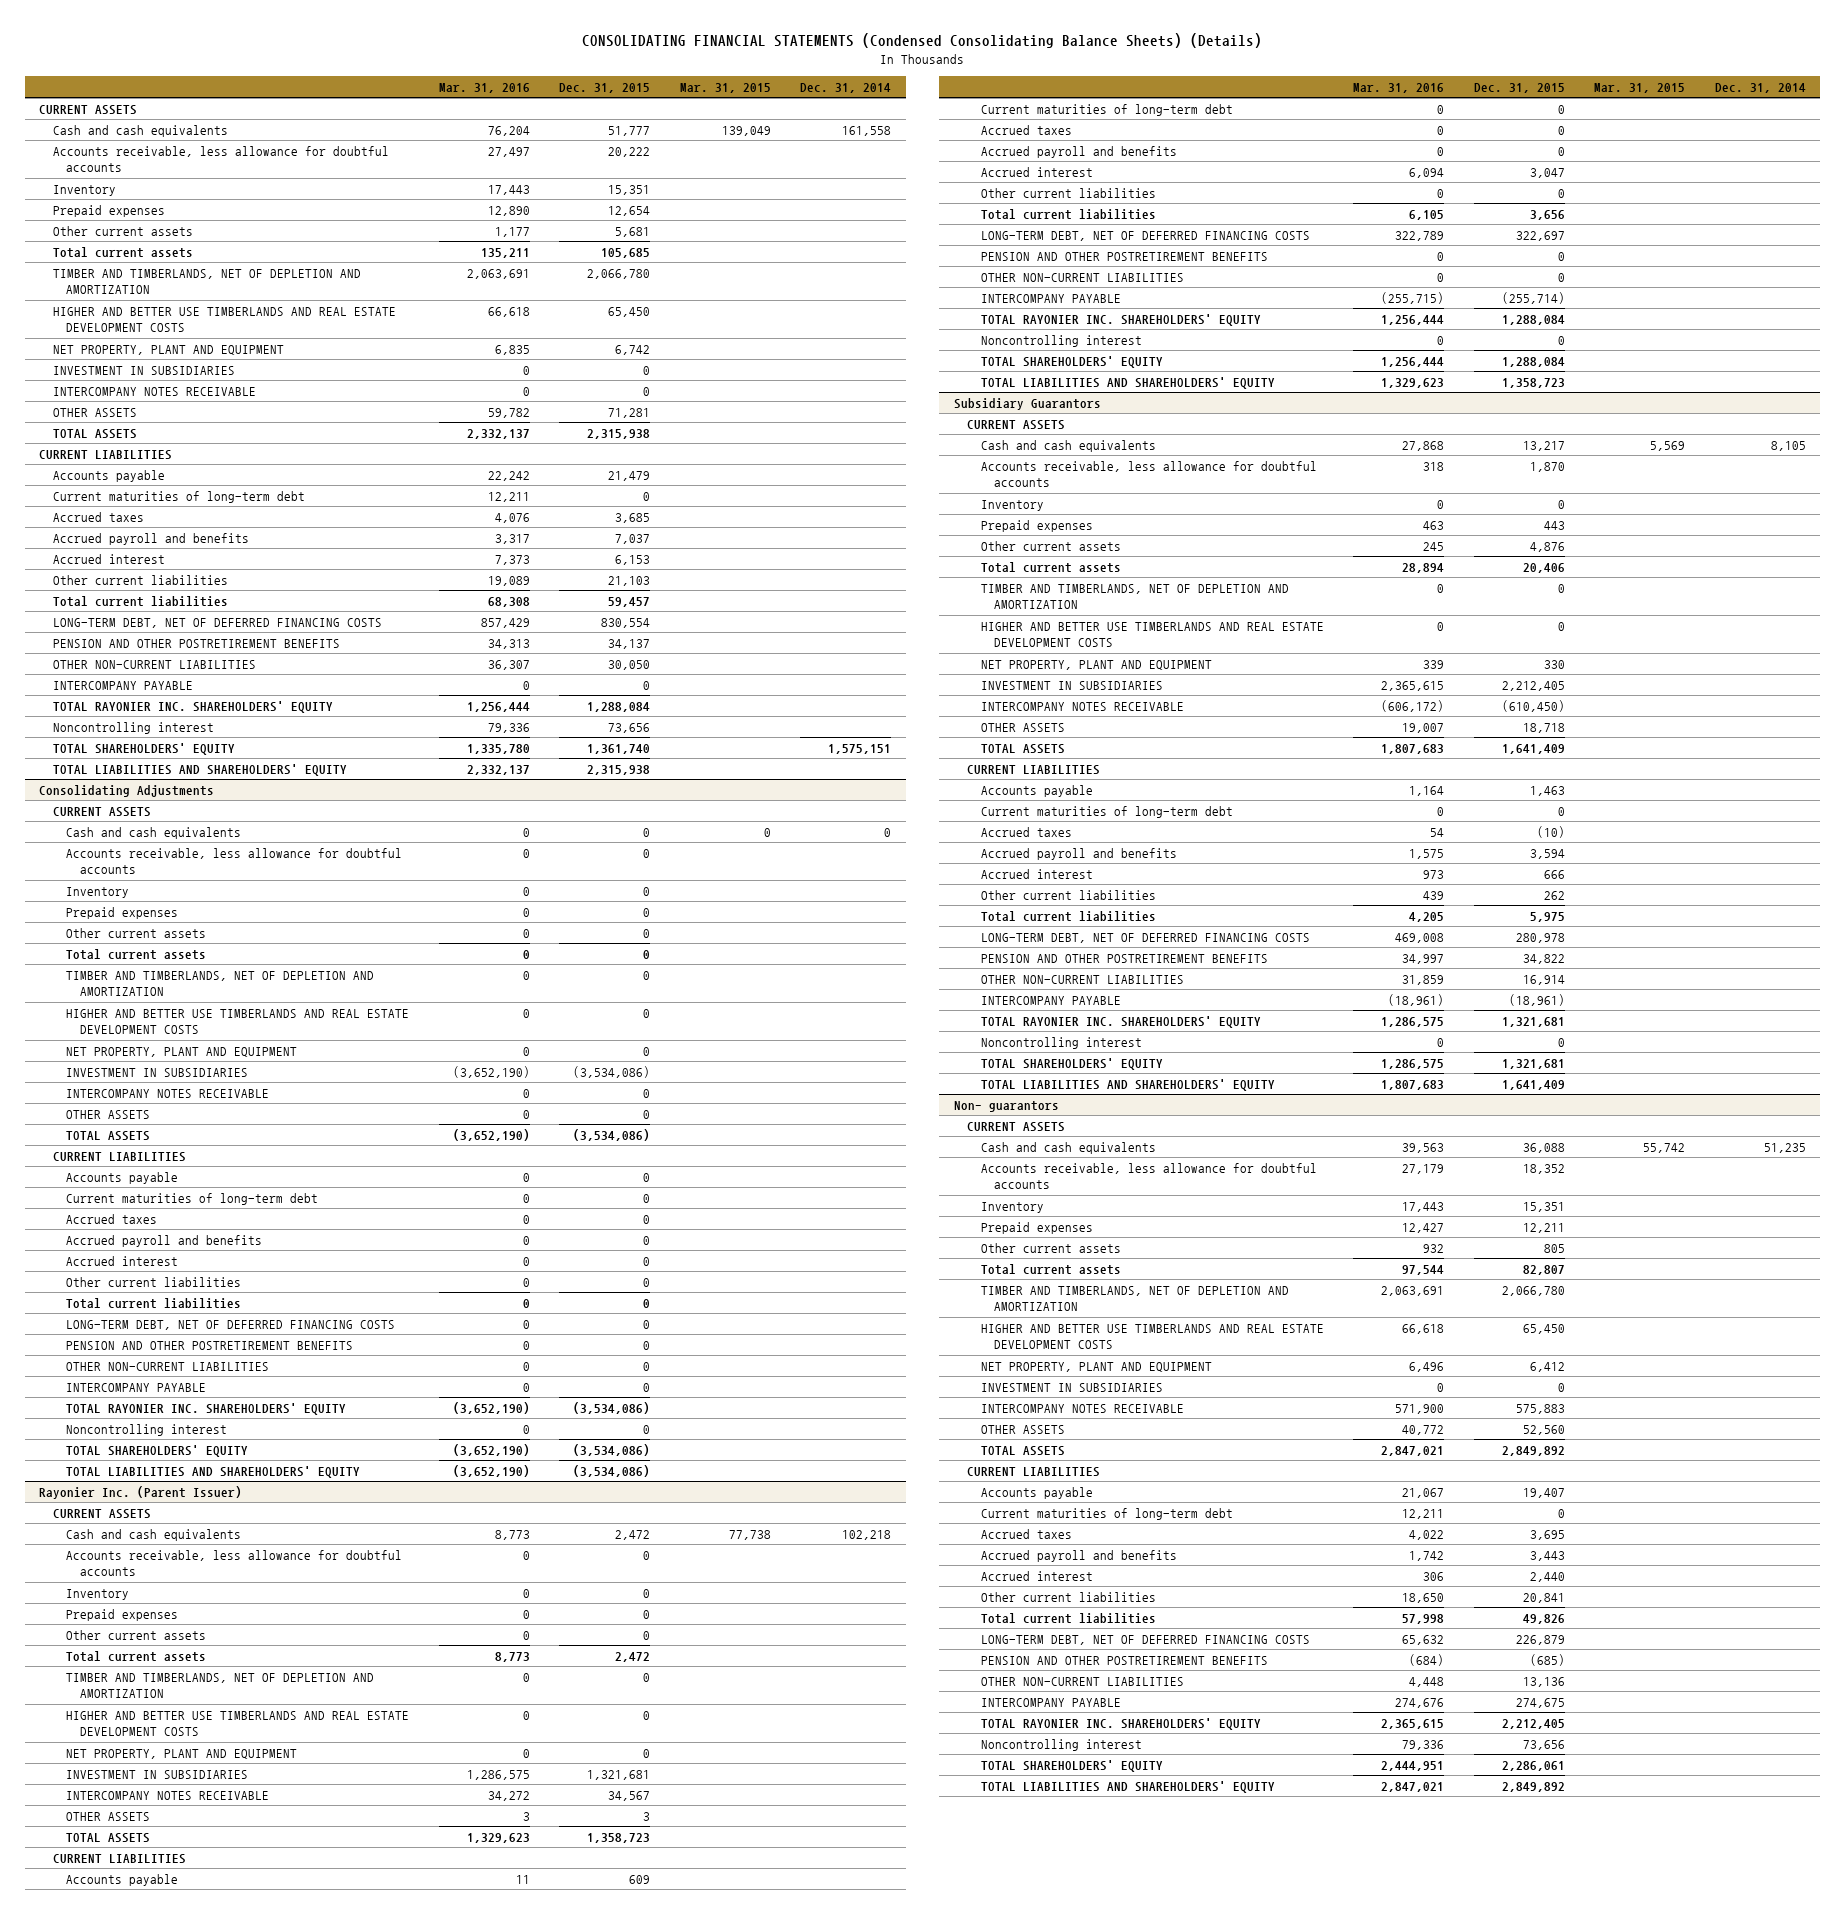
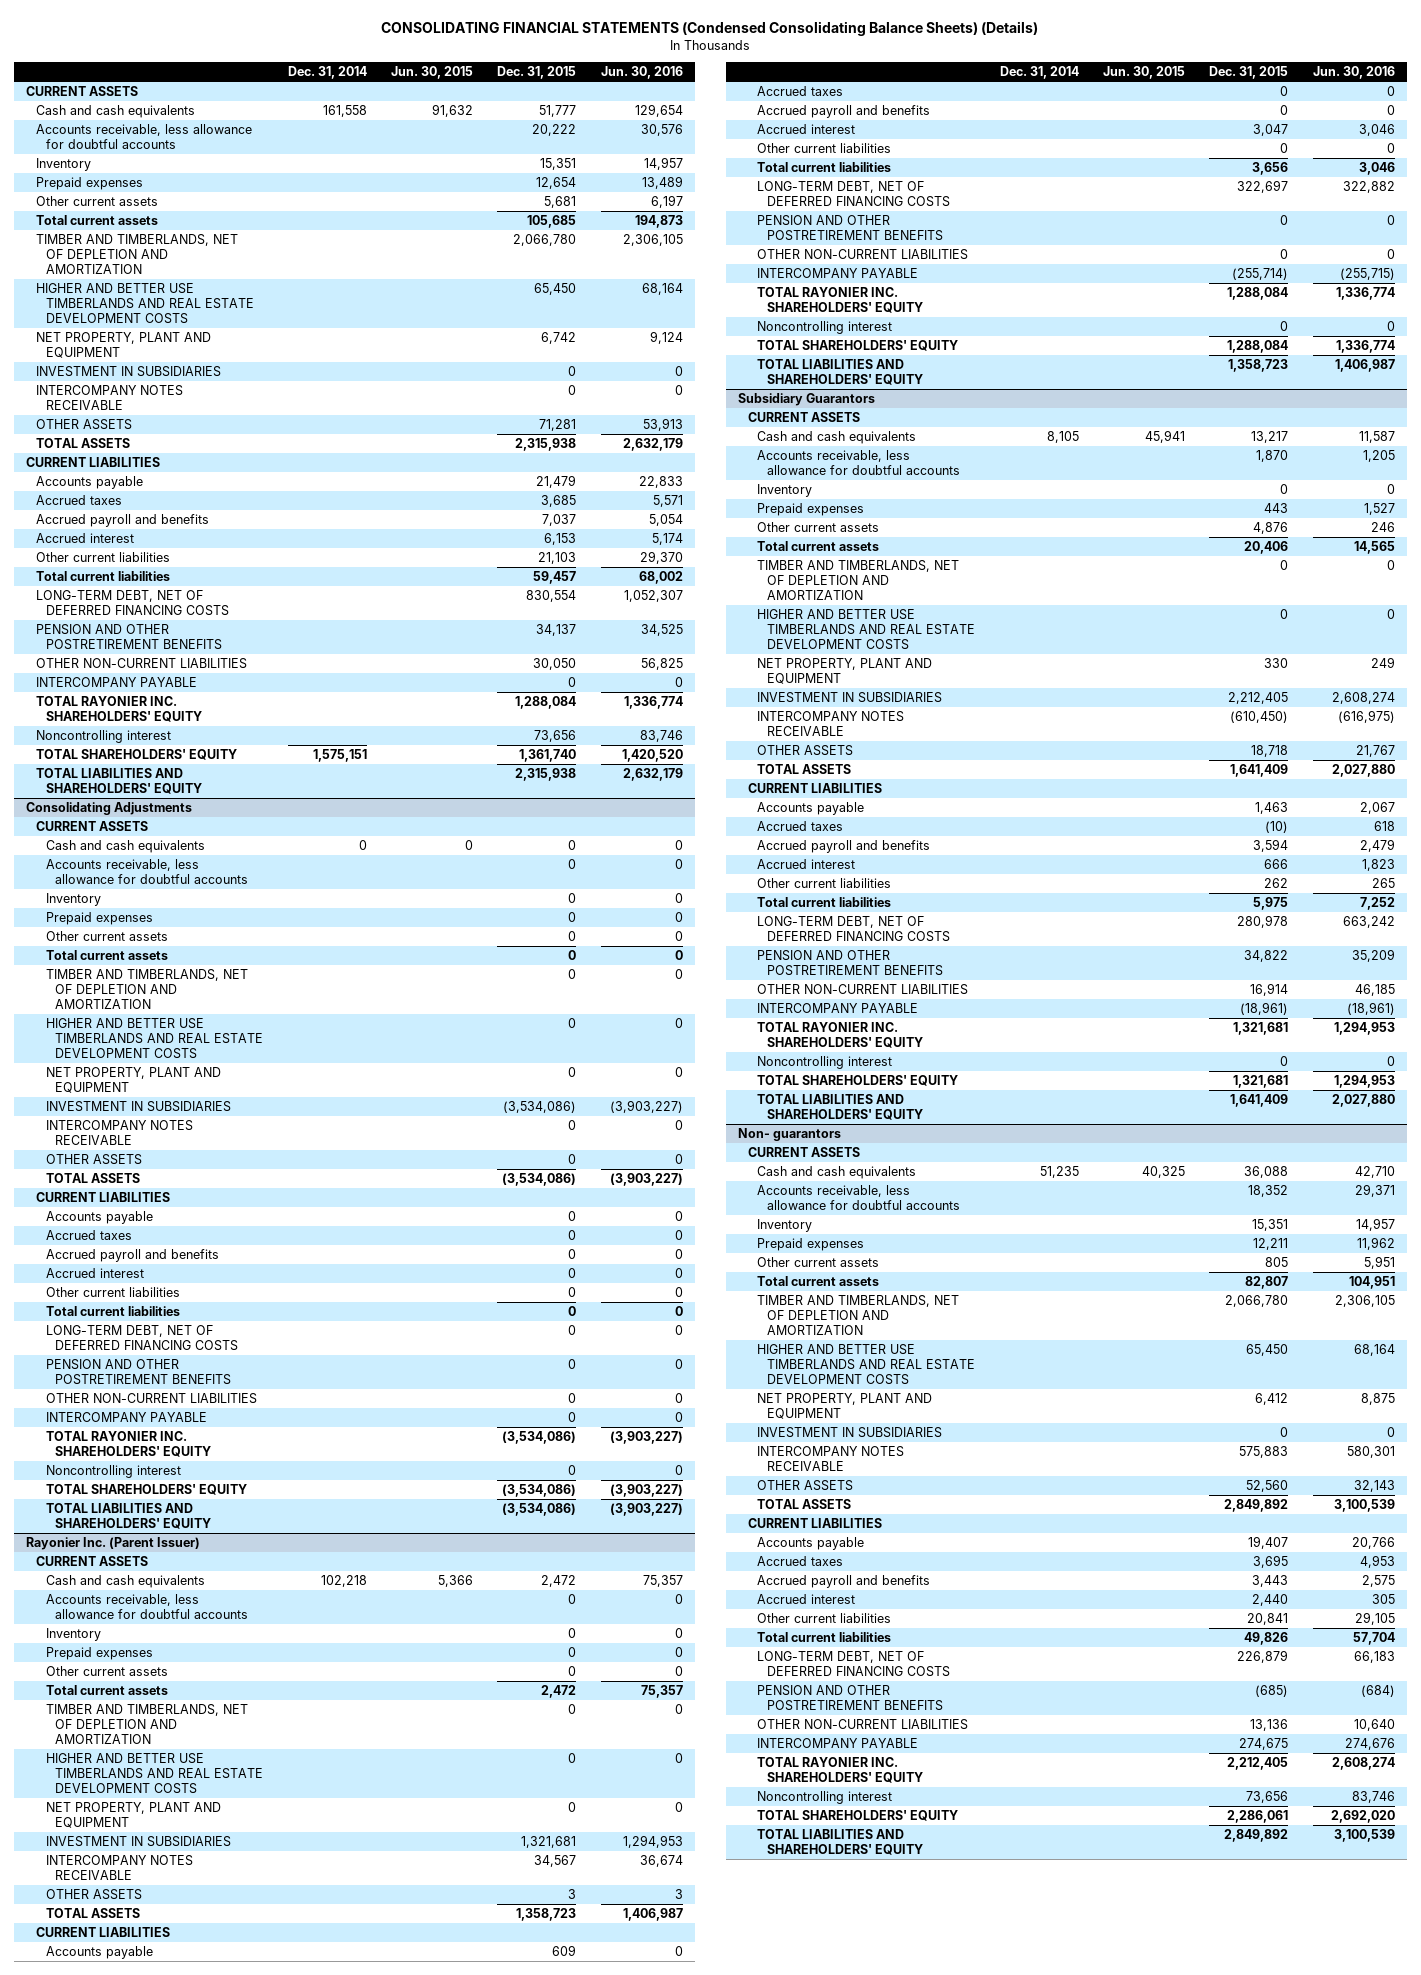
[438,82,530,93] Mar. 31, 2016 -> none
[679,82,771,93] Mar. 31, 2015 -> none
none -> [391,65,474,79] Jun. 30, 2015
none -> [600,65,683,79] Jun. 30, 2016
[52,490,305,503] Current maturities of long-term debt -> none
[66,1192,319,1205] Current maturities of long-term debt -> none
[980,103,1233,116] Current maturities of long-term debt -> none
[980,805,1233,818] Current maturities of long-term debt -> none
[980,1507,1233,1520] Current maturities of long-term debt -> none

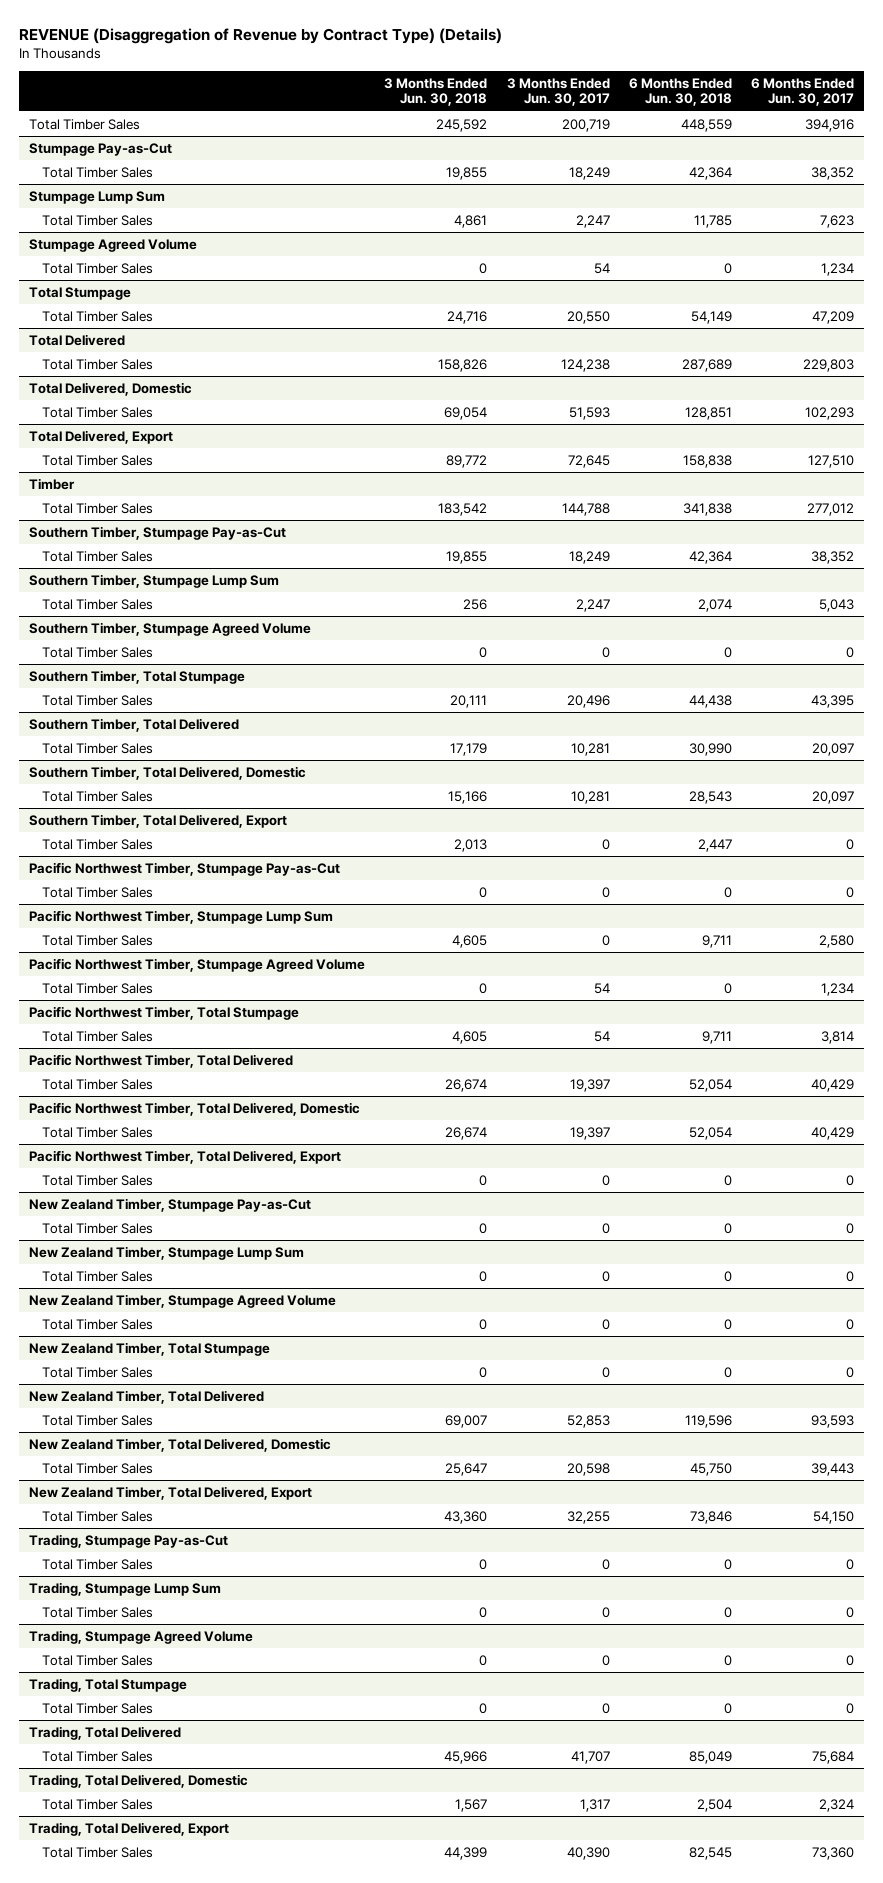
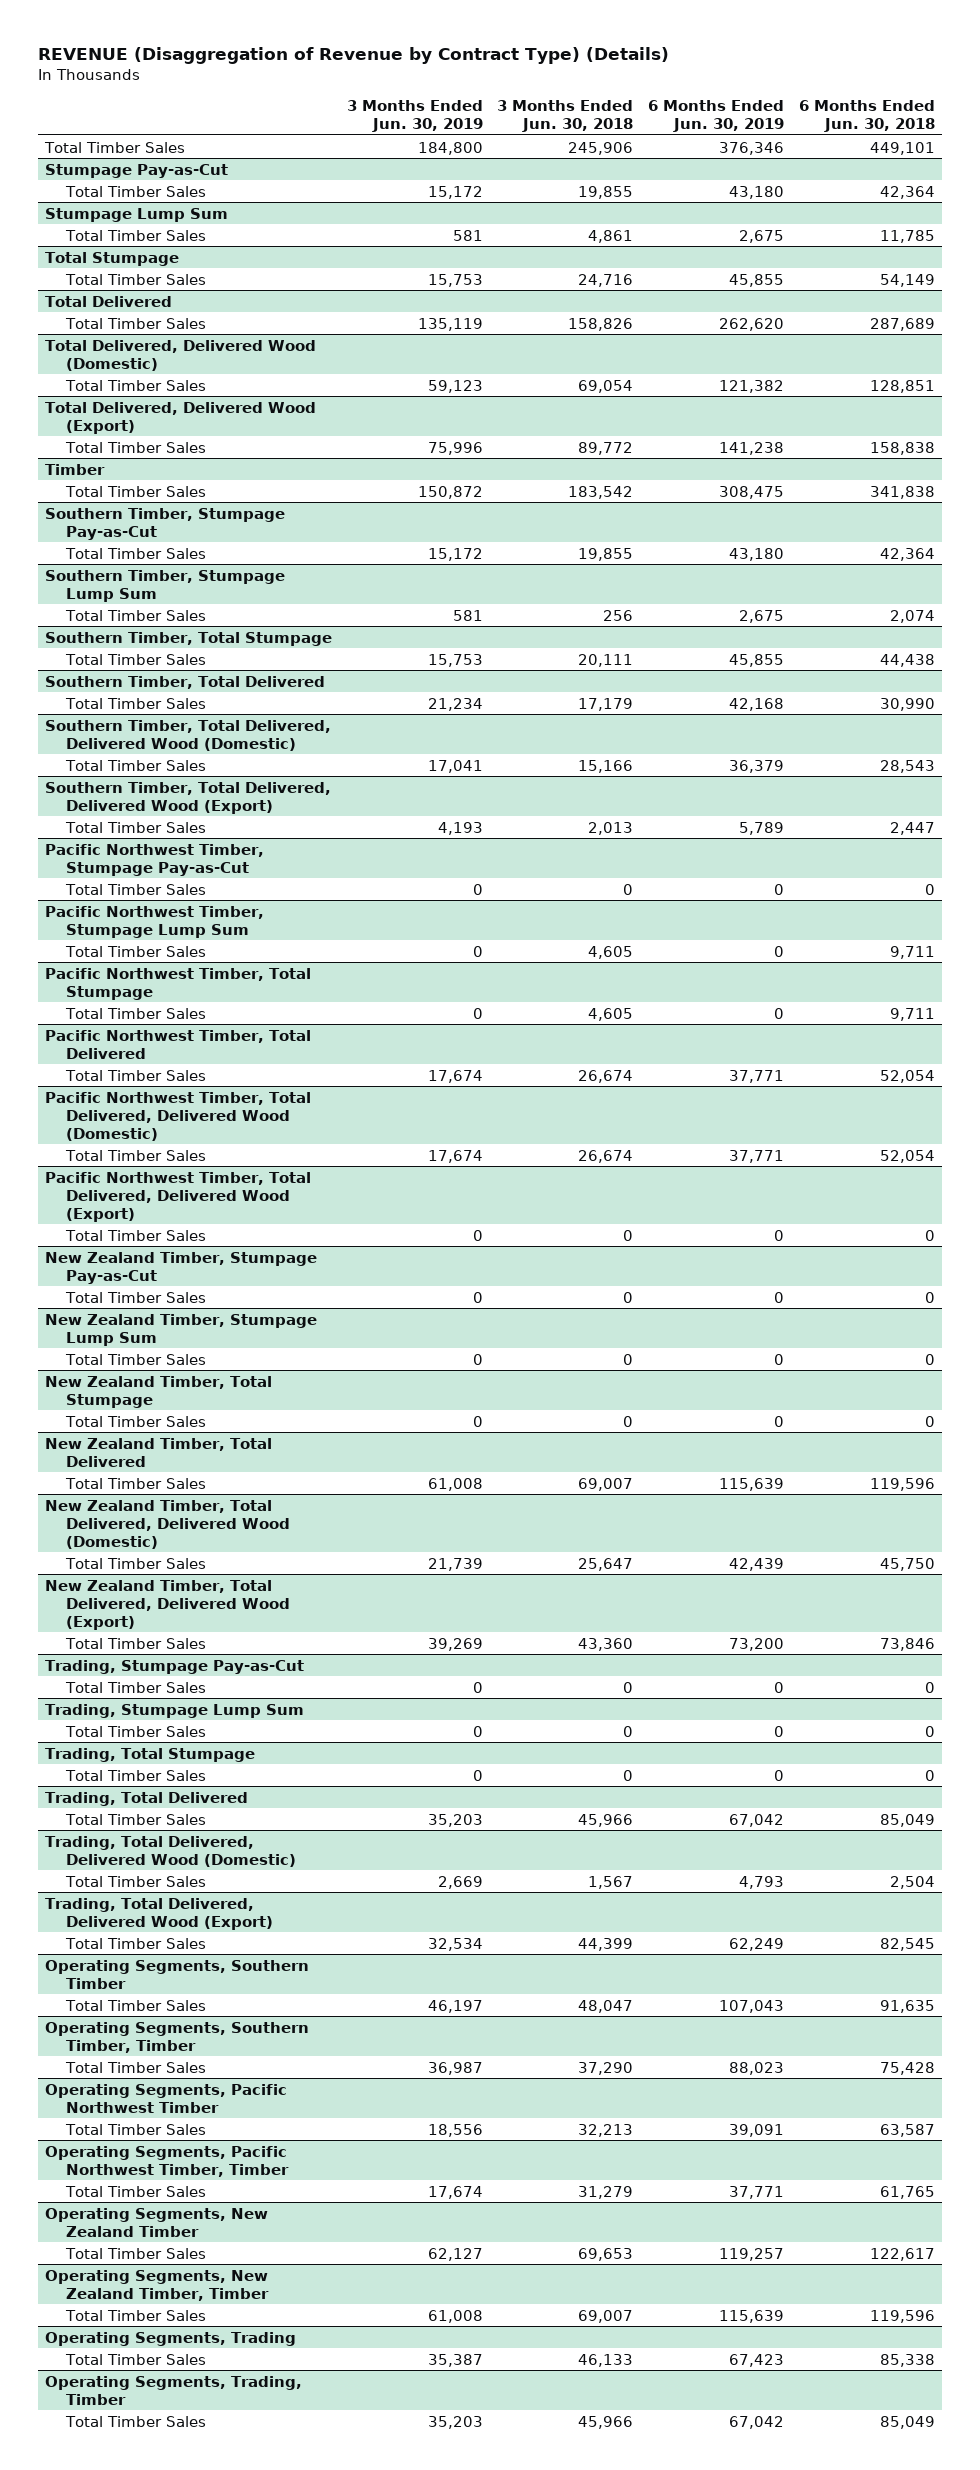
[506,77,610,107] 3 Months Ended Jun. 30, 2017 -> none
[751,77,855,107] 6 Months Ended Jun. 30, 2017 -> none
none -> [346,99,483,132] 3 Months Ended Jun. 30, 2019
none -> [647,99,784,132] 6 Months Ended Jun. 30, 2019
[436,118,488,132] 245,592 -> [568,141,634,155] 245,906
[680,118,732,132] 448,559 -> [869,141,935,155] 449,101
[28,238,197,252] Stumpage Agreed Volume -> none
[42,262,154,274] Total Timber Sales -> none
[28,381,192,396] Total Delivered, Domestic -> [45,339,317,371] Total Delivered, Delivered Wood (Domestic)
[28,429,173,444] Total Delivered, Export -> [45,401,317,434] Total Delivered, Delivered Wood (Export)
[28,621,311,636] Southern Timber, Stumpage Agreed Volume -> none
[42,646,154,658] Total Timber Sales -> none
[28,765,306,780] Southern Timber, Total Delivered, Domestic -> [45,719,332,751] Southern Timber, Total Delivered, Delivered Wood (Domestic)
[28,813,287,828] Southern Timber, Total Delivered, Export -> [45,781,332,814] Southern Timber, Total Delivered, Delivered Wood (Export)
[28,957,365,972] Pacific Northwest Timber, Stumpage Agreed Volume -> none
[42,982,154,994] Total Timber Sales -> none
[28,1101,360,1116] Pacific Northwest Timber, Total Delivered, Domestic -> [45,1091,312,1141] Pacific Northwest Timber, Total Delivered, Delivered Wood (Domestic)
[28,1149,341,1164] Pacific Northwest Timber, Total Delivered, Export -> [45,1171,312,1222] Pacific Northwest Timber, Total Delivered, Delivered Wood (Export)
[28,1293,336,1308] New Zealand Timber, Stumpage Agreed Volume -> none
[42,1318,154,1330] Total Timber Sales -> none
[28,1437,331,1452] New Zealand Timber, Total Delivered, Domestic -> [45,1499,290,1549] New Zealand Timber, Total Delivered, Delivered Wood (Domestic)
[28,1485,312,1500] New Zealand Timber, Total Delivered, Export -> [45,1579,290,1630] New Zealand Timber, Total Delivered, Delivered Wood (Export)
[28,1629,253,1644] Trading, Stumpage Agreed Volume -> none
[42,1654,154,1666] Total Timber Sales -> none
[28,1773,248,1788] Trading, Total Delivered, Domestic -> [45,1835,296,1867] Trading, Total Delivered, Delivered Wood (Domestic)
[28,1821,229,1836] Trading, Total Delivered, Export -> [45,1897,273,1930] Trading, Total Delivered, Delivered Wood (Export)
none -> [45,1959,310,1989] Operating Segments, Southern Timber
none -> [64,1999,206,2011] Total Timber Sales
none -> [45,2021,310,2053] Operating Segments, Southern Timber, Timber
none -> [64,2061,206,2073] Total Timber Sales
none -> [45,2083,288,2113] Operating Segments, Pacific Northwest Timber
none -> [64,2123,206,2135] Total Timber Sales
none -> [45,2145,289,2177] Operating Segments, Pacific Northwest Timber, Timber
none -> [64,2185,206,2197] Total Timber Sales
none -> [45,2207,269,2237] Operating Segments, New Zealand Timber
none -> [64,2247,206,2259] Total Timber Sales
none -> [45,2269,269,2301] Operating Segments, New Zealand Timber, Timber
none -> [64,2309,206,2321] Total Timber Sales
none -> [45,2331,297,2346] Operating Segments, Trading
none -> [64,2353,206,2365] Total Timber Sales
none -> [45,2375,303,2405] Operating Segments, Trading, Timber
none -> [64,2415,206,2427] Total Timber Sales

